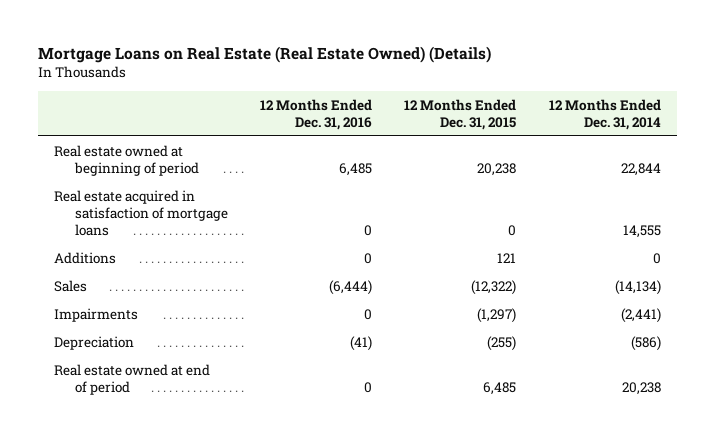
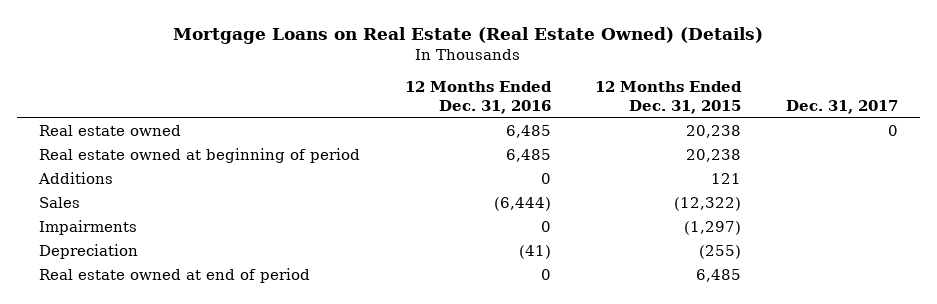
[548,98,661,130] 12 Months Ended Dec. 31, 2014 -> none
none -> [786,100,899,115] Dec. 31, 2017
none -> [38,125,181,137] Real estate owned
[54,189,228,237] Real estate acquired in satisfaction of mortgage loans -> none

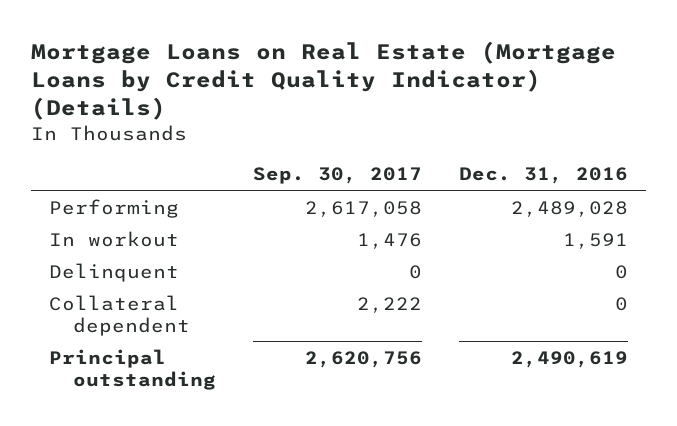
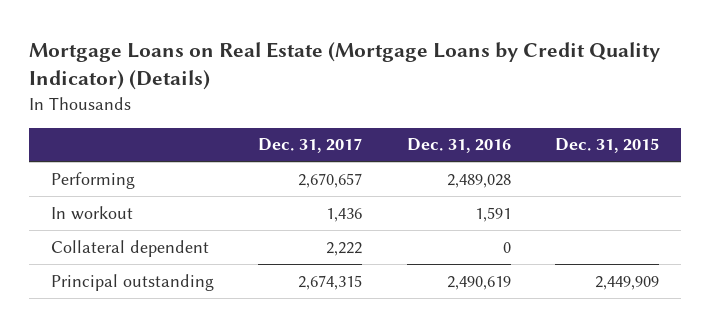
[252,167,422,185] Sep. 30, 2017 -> none
none -> [258,138,363,154] Dec. 31, 2017
none -> [554,138,659,154] Dec. 31, 2015
[49,262,180,282] Delinquent -> none

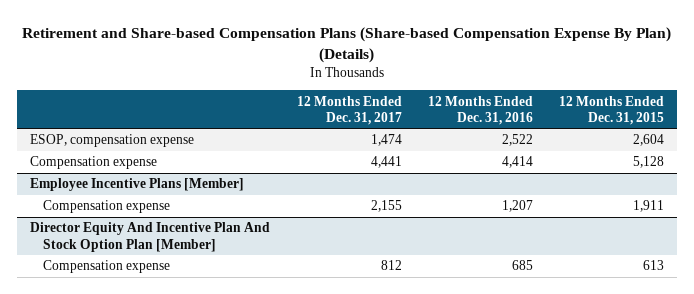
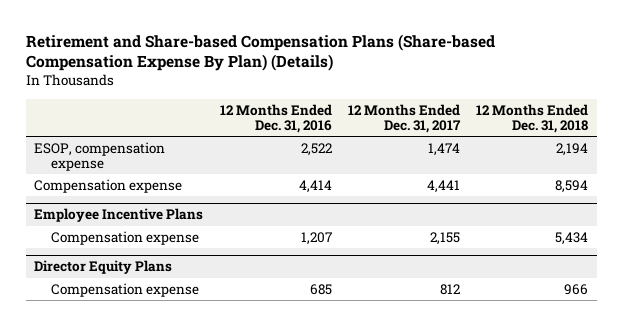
[559,95,665,125] 12 Months Ended Dec. 31, 2015 -> none
none -> [476,103,589,133] 12 Months Ended Dec. 31, 2018
[30,178,245,192] Employee Incentive Plans [Member] -> [34,208,204,223] Employee Incentive Plans
[30,222,271,252] Director Equity And Incentive Plan And Stock Option Plan [Member] -> [34,260,173,275] Director Equity Plans

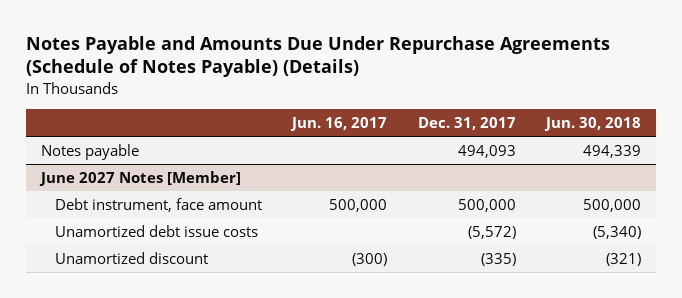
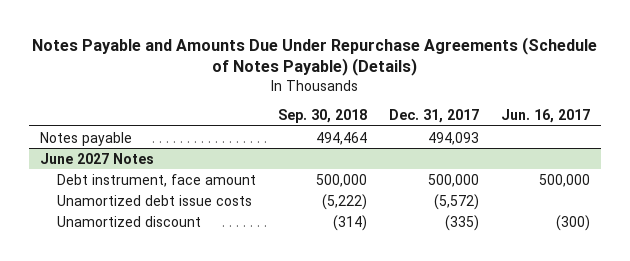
[543,116,641,131] Jun. 30, 2018 -> none
none -> [278,109,368,124] Sep. 30, 2018
[39,171,242,187] June 2027 Notes [Member] -> [40,152,155,164] June 2027 Notes

